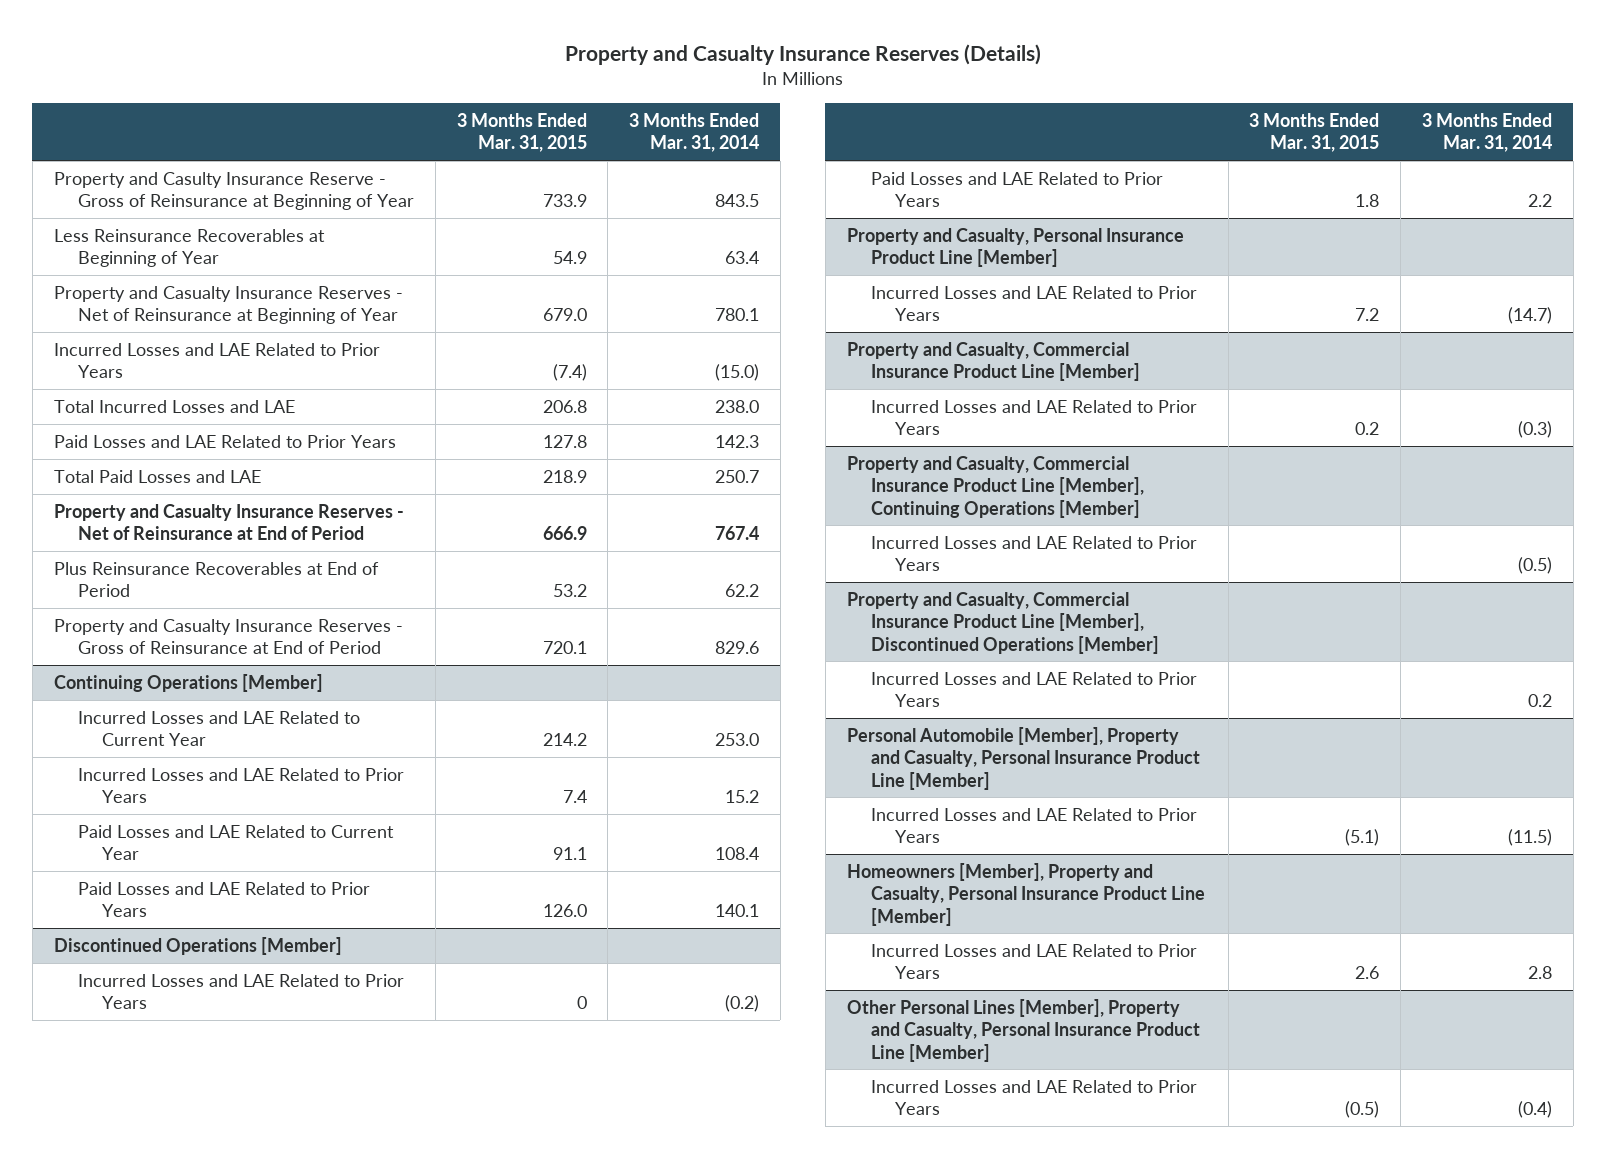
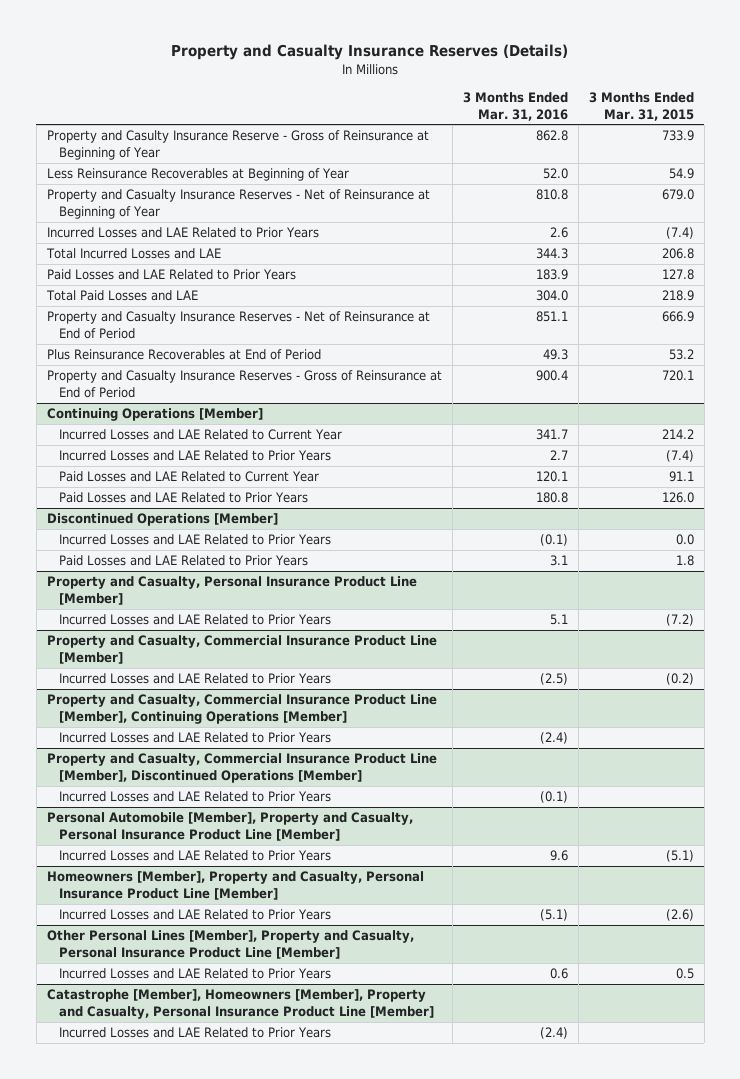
[629,112,760,153] 3 Months Ended Mar. 31, 2014 -> none
none -> [462,92,568,121] 3 Months Ended Mar. 31, 2016
[562,790,587,804] 7.4 -> [665,450,694,463] (7.4)
[576,996,587,1010] 0 -> [675,534,694,546] 0.0
[1355,308,1380,322] 7.2 -> [665,614,694,627] (7.2)
[1355,422,1380,436] 0.2 -> [665,673,694,686] (0.2)
[1355,966,1380,980] 2.6 -> [665,909,694,922] (2.6)
[1345,1101,1380,1119] (0.5) -> [675,968,694,980] 0.5
none -> [46,989,435,1019] Catastrophe [Member], Homeowners [Member], Property and Casualty, Personal Insurance Product Line [Member]
none -> [59,1027,332,1039] Incurred Losses and LAE Related to Prior Years

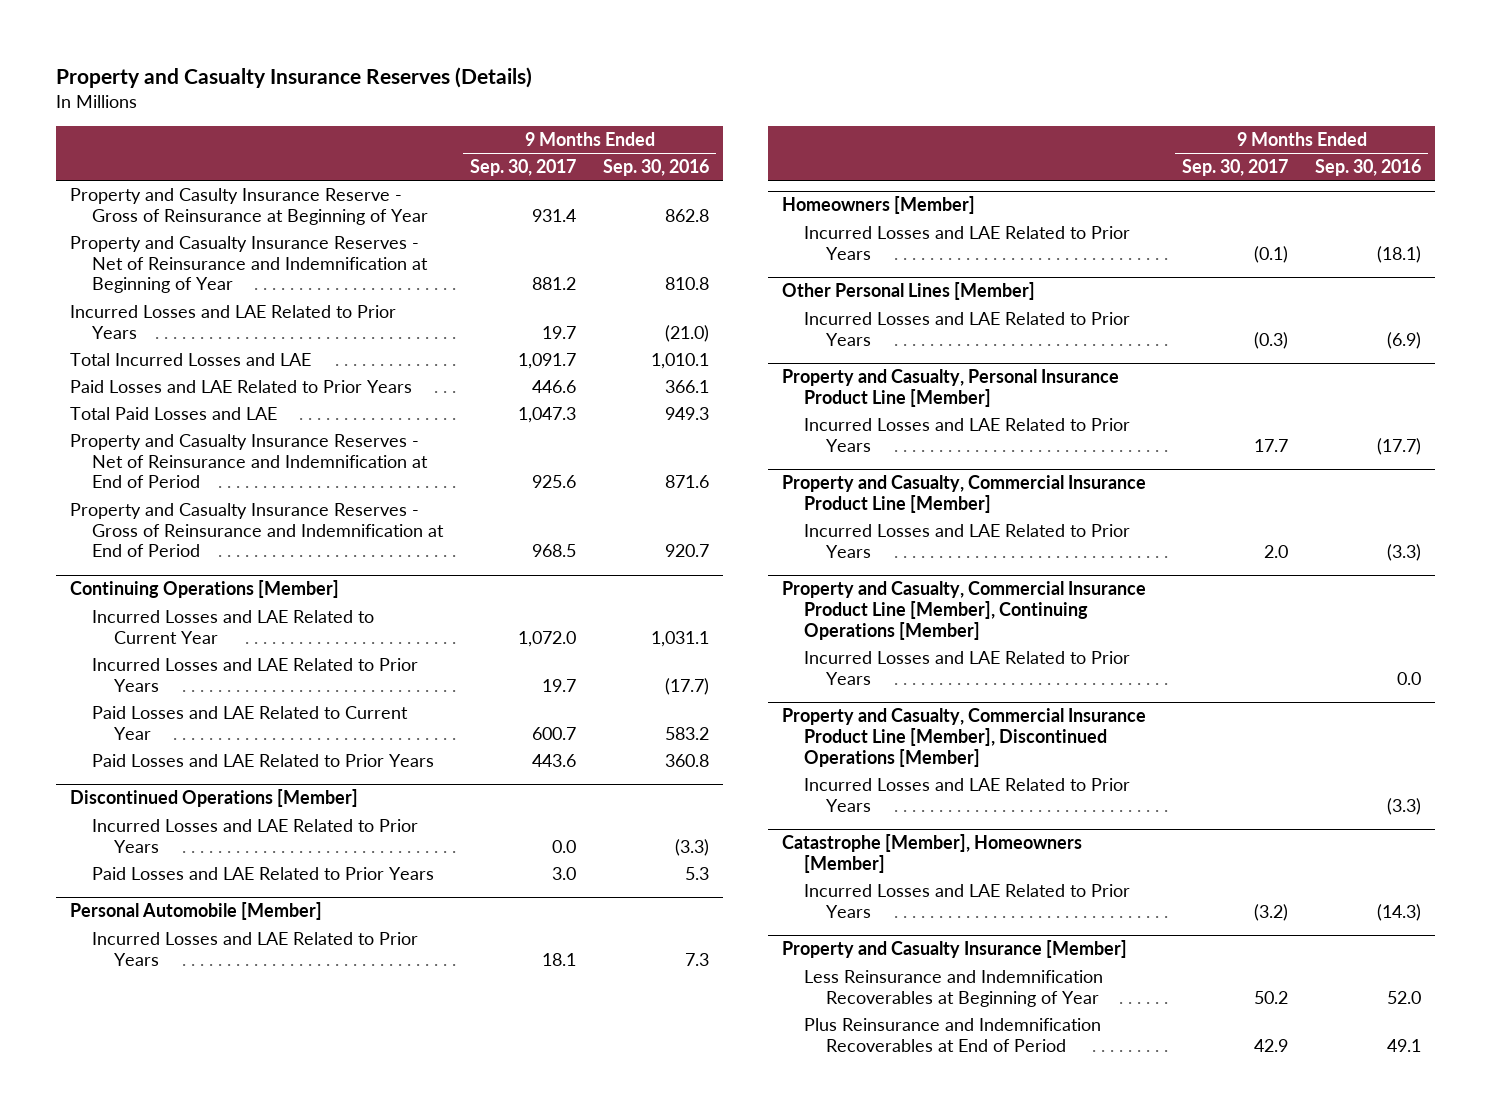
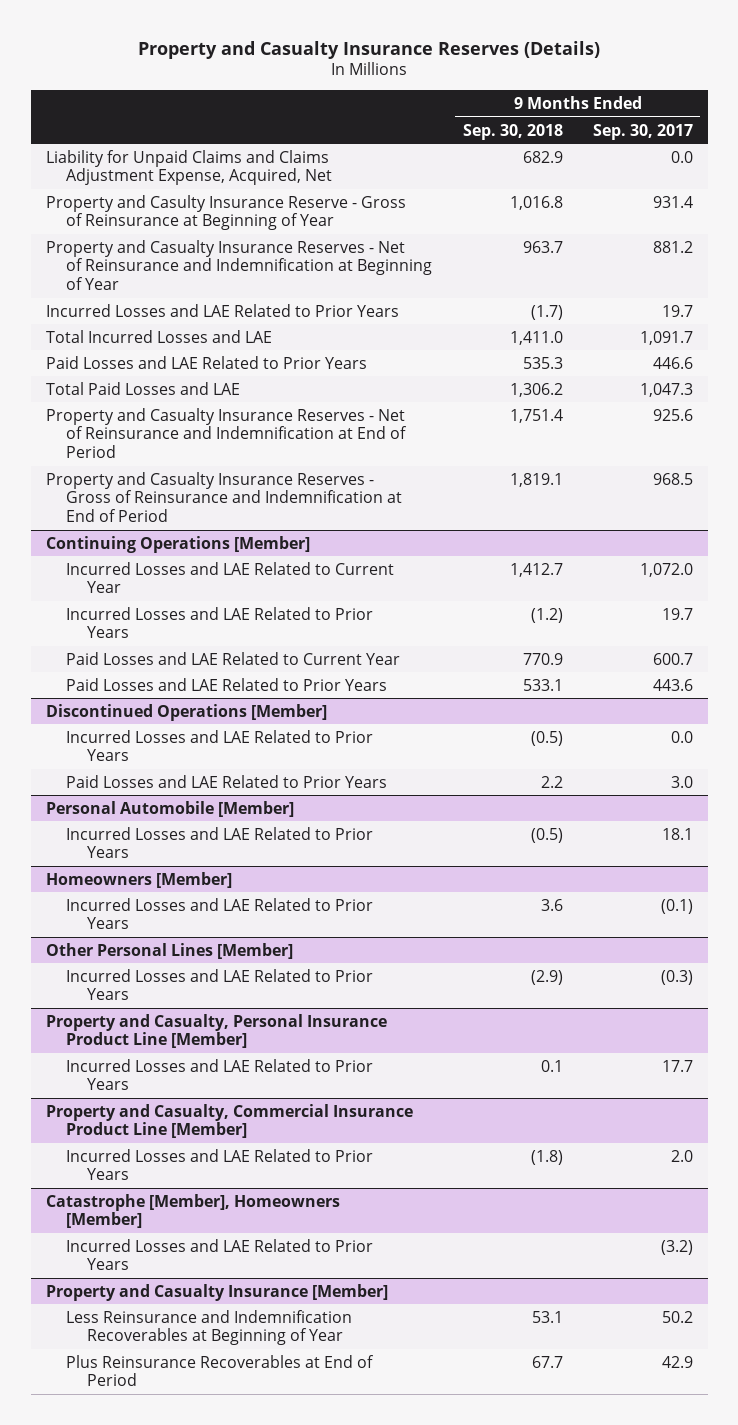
[603,159,710,177] Sep. 30, 2016 -> none
none -> [462,123,563,140] Sep. 30, 2018
none -> [45,149,333,186] Liability for Unpaid Claims and Claims Adjustment Expense, Acquired, Net
[781,581,1146,640] Property and Casualty, Commercial Insurance Product Line [Member], Continuing Operations [Member] -> none
[803,651,1130,685] Incurred Losses and LAE Related to Prior Years -> none
[781,708,1146,767] Property and Casualty, Commercial Insurance Product Line [Member], Discontinued Operations [Member] -> none
[803,778,1130,812] Incurred Losses and LAE Related to Prior Years -> none
[803,1018,1101,1052] Plus Reinsurance and Indemnification Recoverables at End of Period -> [66,1354,375,1387] Plus Reinsurance Recoverables at End of Period

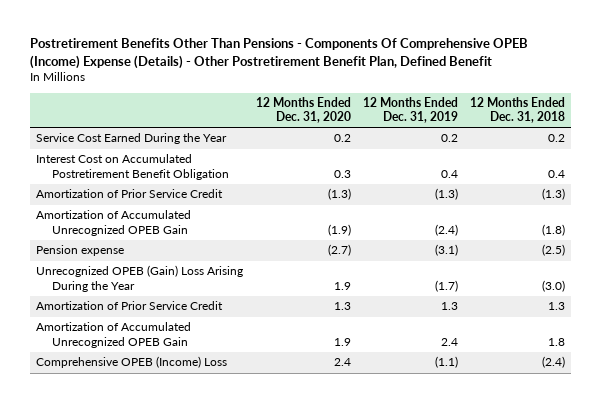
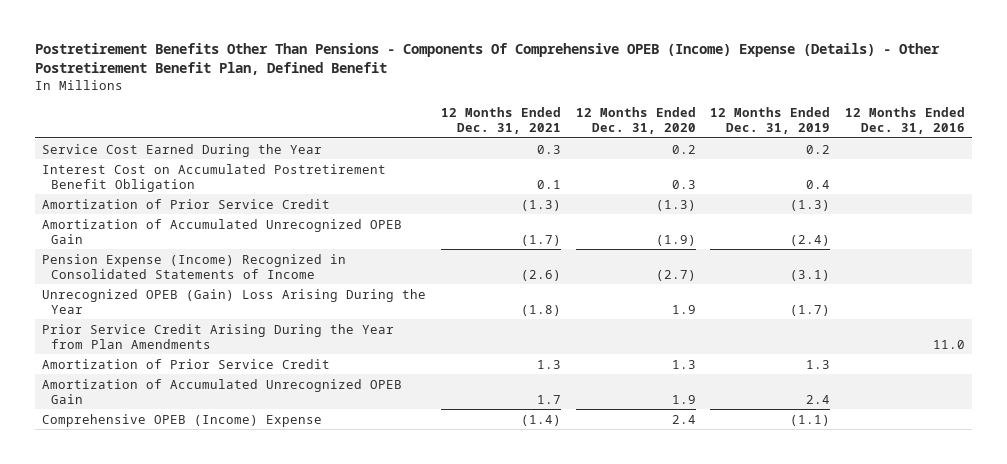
[469,97,565,124] 12 Months Ended Dec. 31, 2018 -> none
none -> [440,107,561,134] 12 Months Ended Dec. 31, 2021
none -> [844,107,965,134] 12 Months Ended Dec. 31, 2016
[36,245,125,257] Pension expense -> [42,253,347,279] Pension Expense (Income) Recognized in Consolidated Statements of Income
none -> [42,323,395,349] Prior Service Credit Arising During the Year from Plan Amendments
[36,356,228,369] Comprehensive OPEB (Income) Loss -> [42,413,323,427] Comprehensive OPEB (Income) Expense

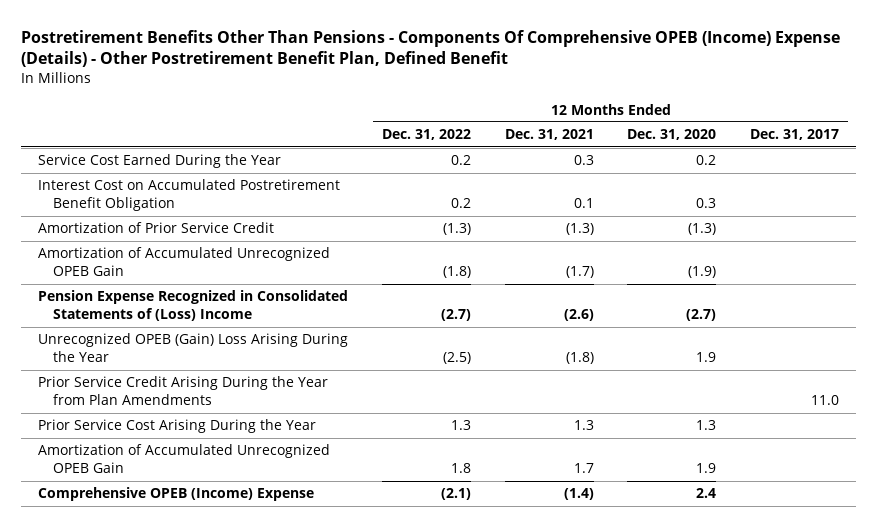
[710,107,831,134] 12 Months Ended Dec. 31, 2019 -> none
[844,107,965,134] 12 Months Ended Dec. 31, 2016 -> none
none -> [381,129,471,141] Dec. 31, 2022
none -> [750,129,840,141] Dec. 31, 2017
[42,253,347,279] Pension Expense (Income) Recognized in Consolidated Statements of Income -> [38,290,349,322] Pension Expense Recognized in Consolidated Statements of (Loss) Income
[42,358,331,369] Amortization of Prior Service Credit -> [38,419,317,434] Prior Service Cost Arising During the Year

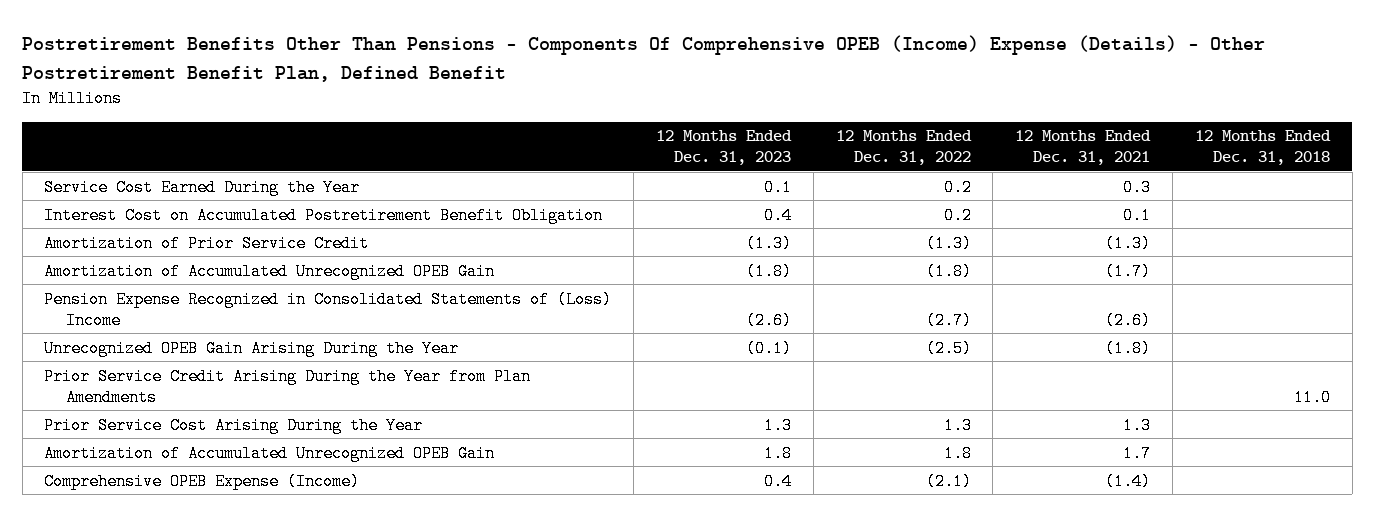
[627,129,717,141] Dec. 31, 2020 -> none
[750,129,840,141] Dec. 31, 2017 -> none
none -> [656,130,793,166] 12 Months Ended Dec. 31, 2023
none -> [1194,130,1331,166] 12 Months Ended Dec. 31, 2018
[38,333,349,363] Unrecognized OPEB (Gain) Loss Arising During the Year -> [44,339,460,357] Unrecognized OPEB Gain Arising During the Year
[38,487,315,502] Comprehensive OPEB (Income) Expense -> [44,472,361,490] Comprehensive OPEB Expense (Income)

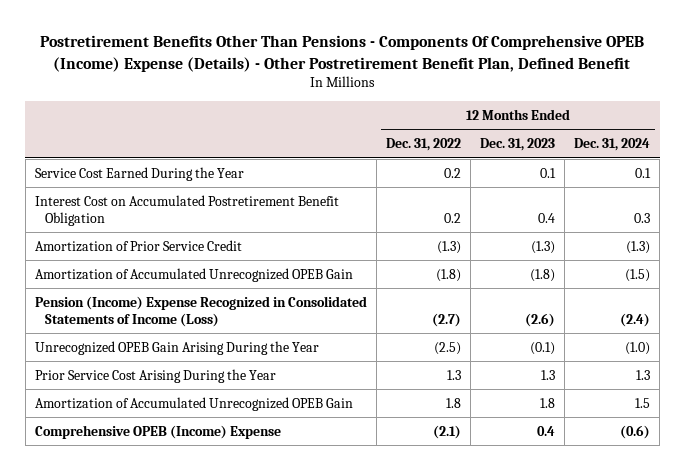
[1015,130,1152,166] 12 Months Ended Dec. 31, 2021 -> none
[1194,130,1331,166] 12 Months Ended Dec. 31, 2018 -> none
none -> [574,138,651,152] Dec. 31, 2024
[44,290,613,329] Pension Expense Recognized in Consolidated Statements of (Loss) Income -> [34,295,367,328] Pension (Income) Expense Recognized in Consolidated Statements of Income (Loss)
[44,367,532,406] Prior Service Credit Arising During the Year from Plan Amendments -> none
[44,472,361,490] Comprehensive OPEB Expense (Income) -> [34,424,281,439] Comprehensive OPEB (Income) Expense

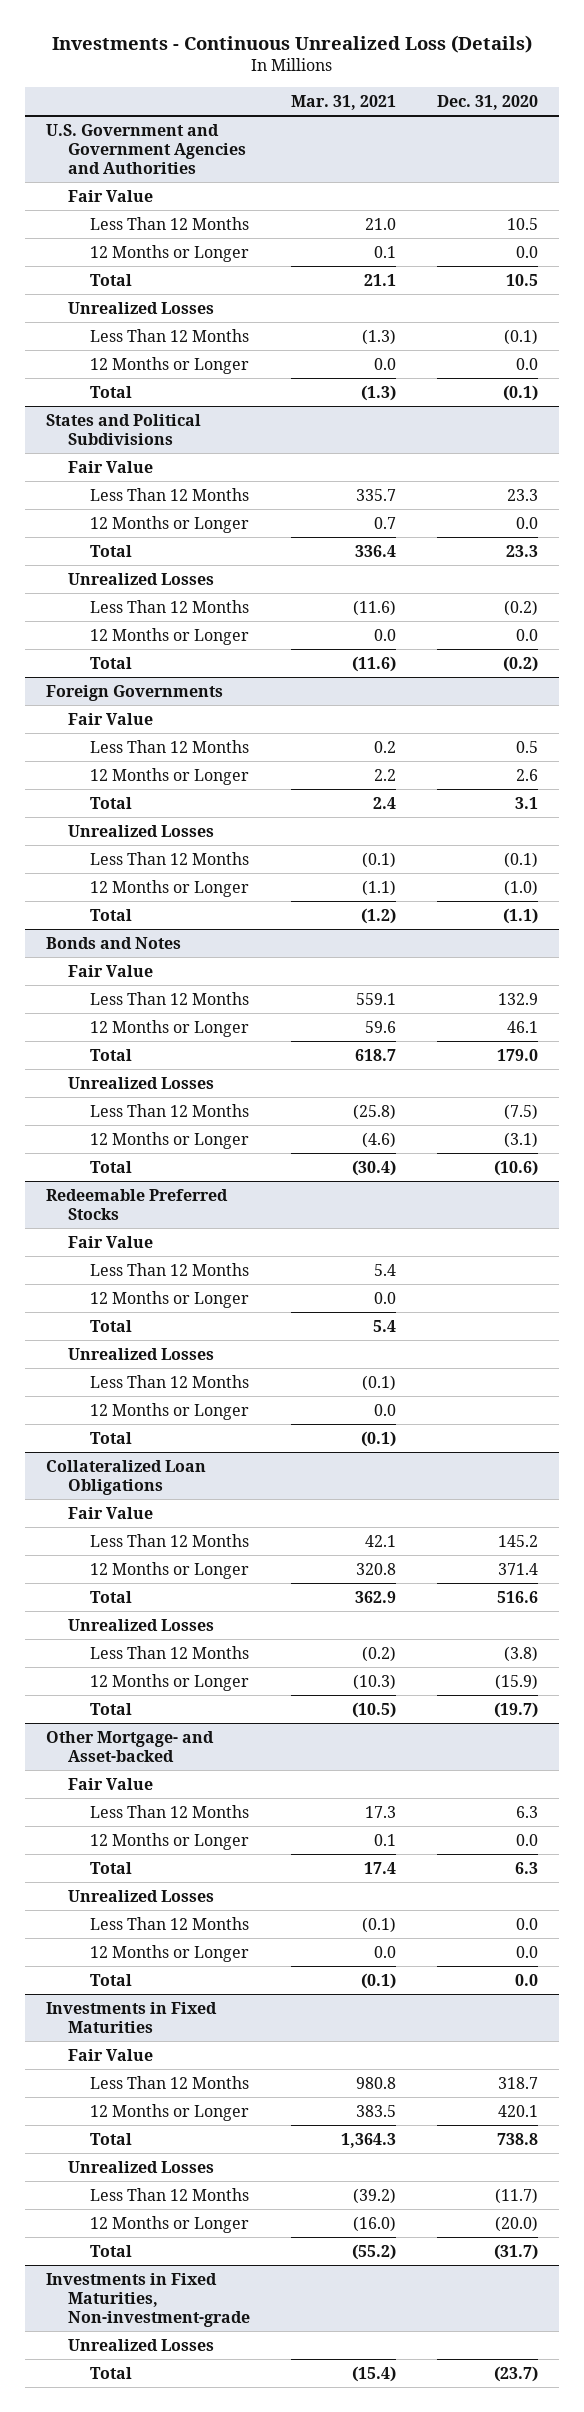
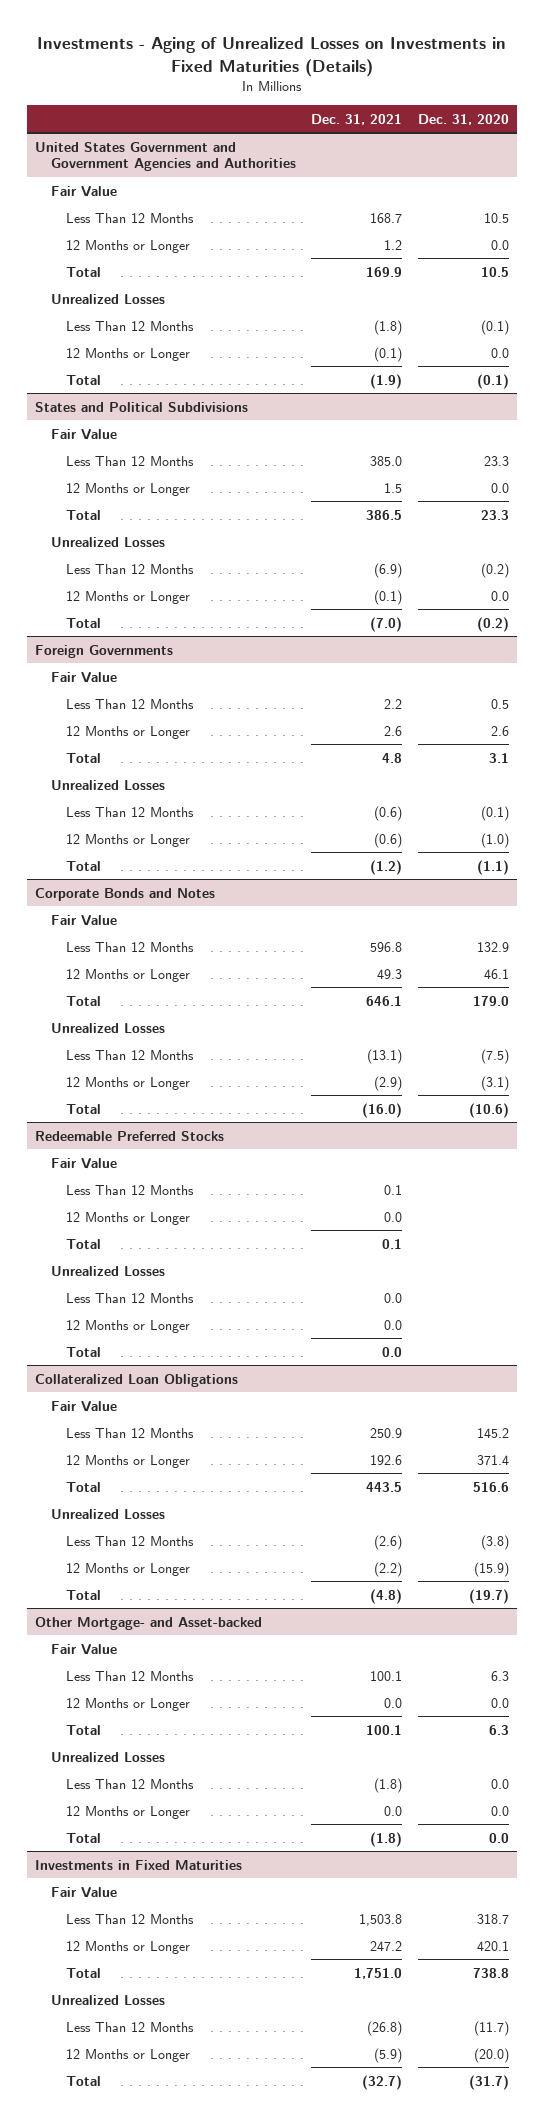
[51,34,532,53] Investments - Continuous Unrealized Loss (Details) -> [37,37,507,77] Investments - Aging of Unrealized Losses on Investments in Fixed Maturities (Details)
[290,94,396,110] Mar. 31, 2021 -> none
none -> [311,113,403,125] Dec. 31, 2021
[45,123,246,174] U.S. Government and Government Agencies and Authorities -> [35,141,296,172] United States Government and Government Agencies and Authorities
[45,936,181,949] Bonds and Notes -> [35,887,216,901] Corporate Bonds and Notes
[45,2272,250,2327] Investments in Fixed Maturities, Non-investment-grade -> none
[67,2338,214,2351] Unrealized Losses -> none
[89,2366,132,2379] Total -> none

